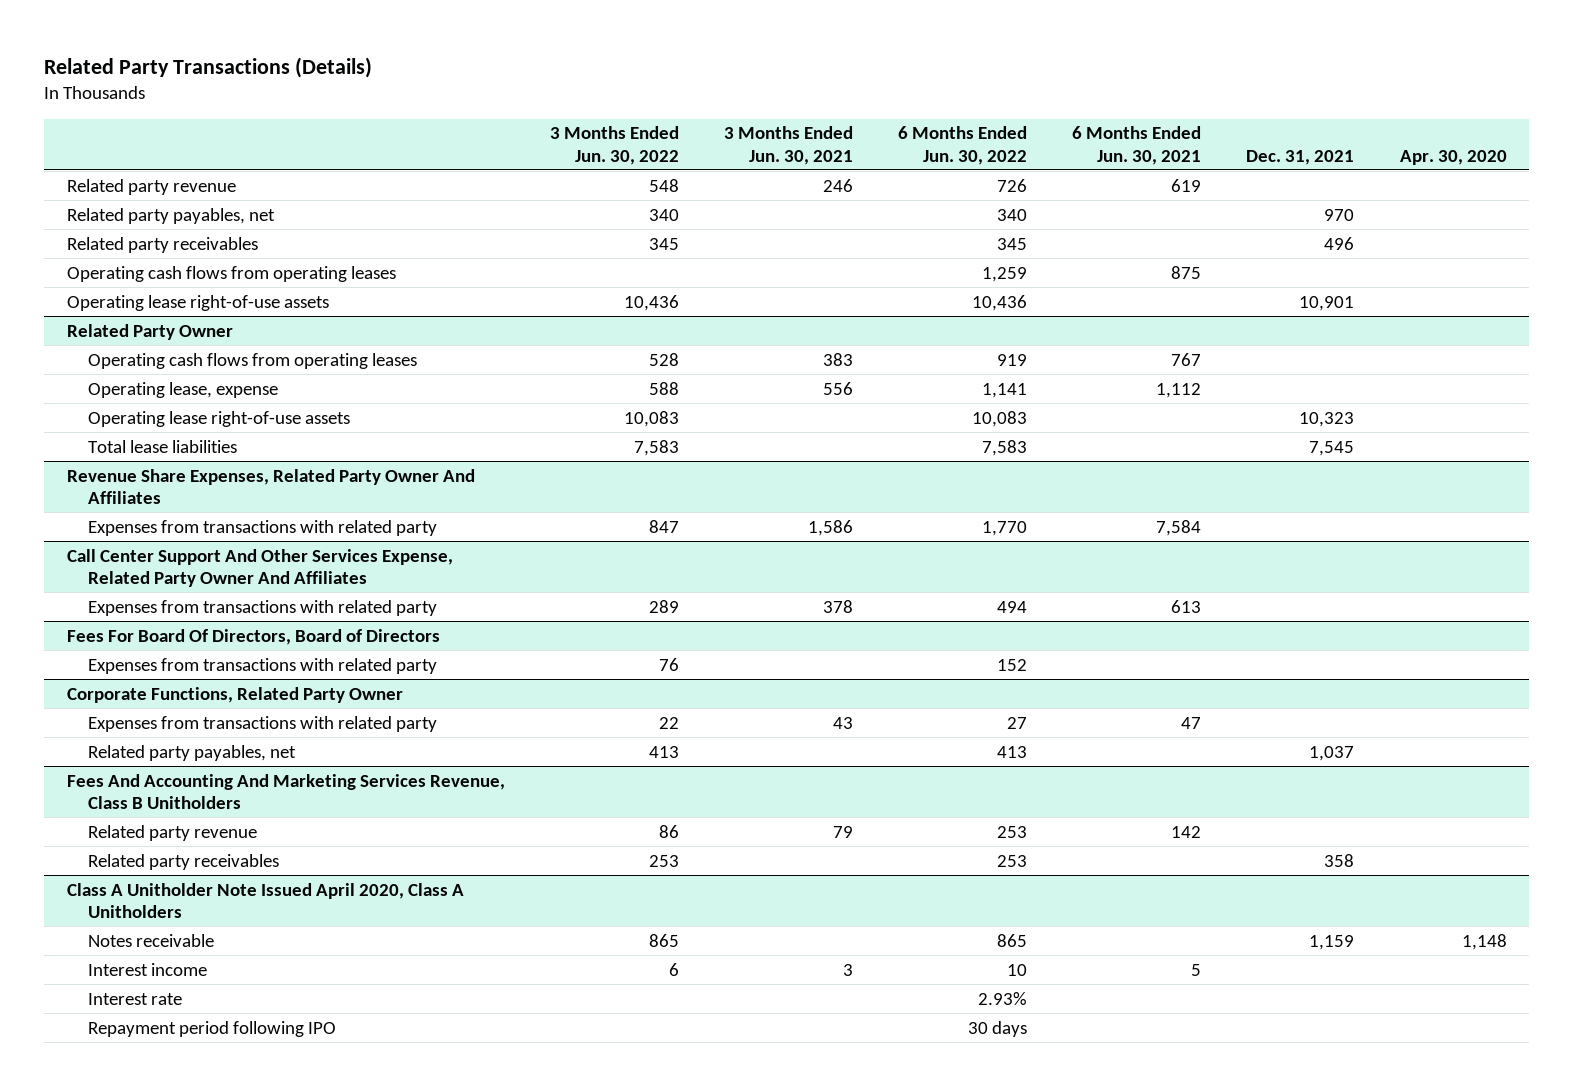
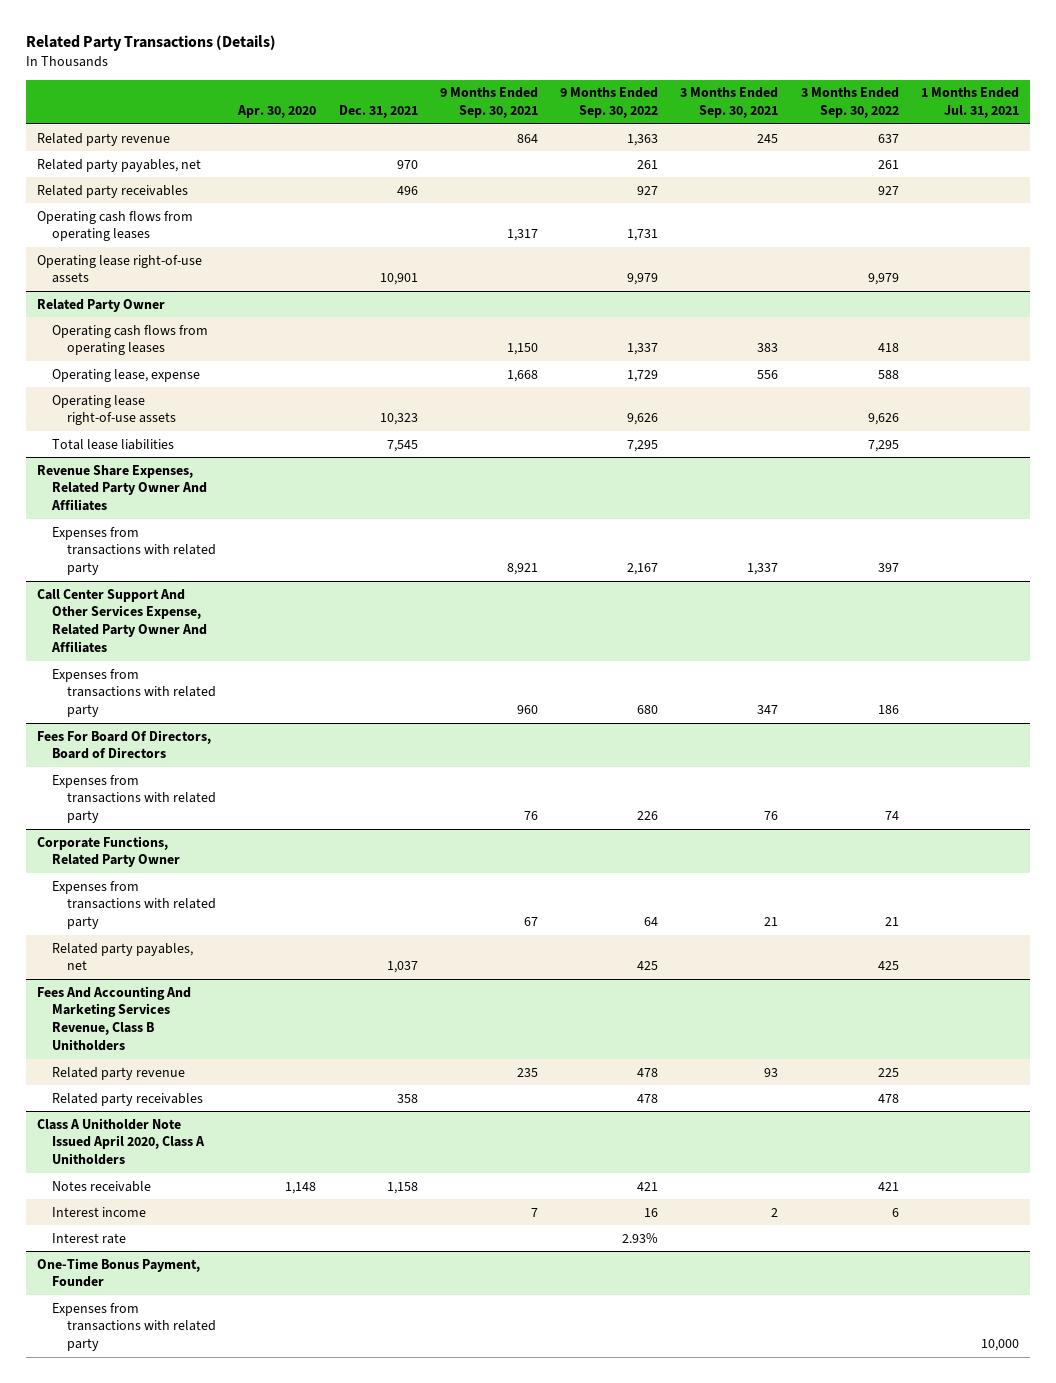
[549,126,679,165] 3 Months Ended Jun. 30, 2022 -> none
[723,126,853,165] 3 Months Ended Jun. 30, 2021 -> none
[898,126,1028,165] 6 Months Ended Jun. 30, 2022 -> none
[1072,126,1202,165] 6 Months Ended Jun. 30, 2021 -> none
none -> [439,87,538,119] 9 Months Ended Sep. 30, 2021
none -> [560,87,659,119] 9 Months Ended Sep. 30, 2022
none -> [680,87,779,119] 3 Months Ended Sep. 30, 2021
none -> [800,87,899,119] 3 Months Ended Sep. 30, 2022
none -> [920,87,1019,119] 1 Months Ended Jul. 31, 2021
[1309,934,1355,950] 1,159 -> [386,1181,418,1194] 1,158
[87,1020,336,1037] Repayment period following IPO -> none
none -> [37,1257,201,1288] One-Time Bonus Payment, Founder
none -> [52,1302,217,1352] Expenses from transactions with related party

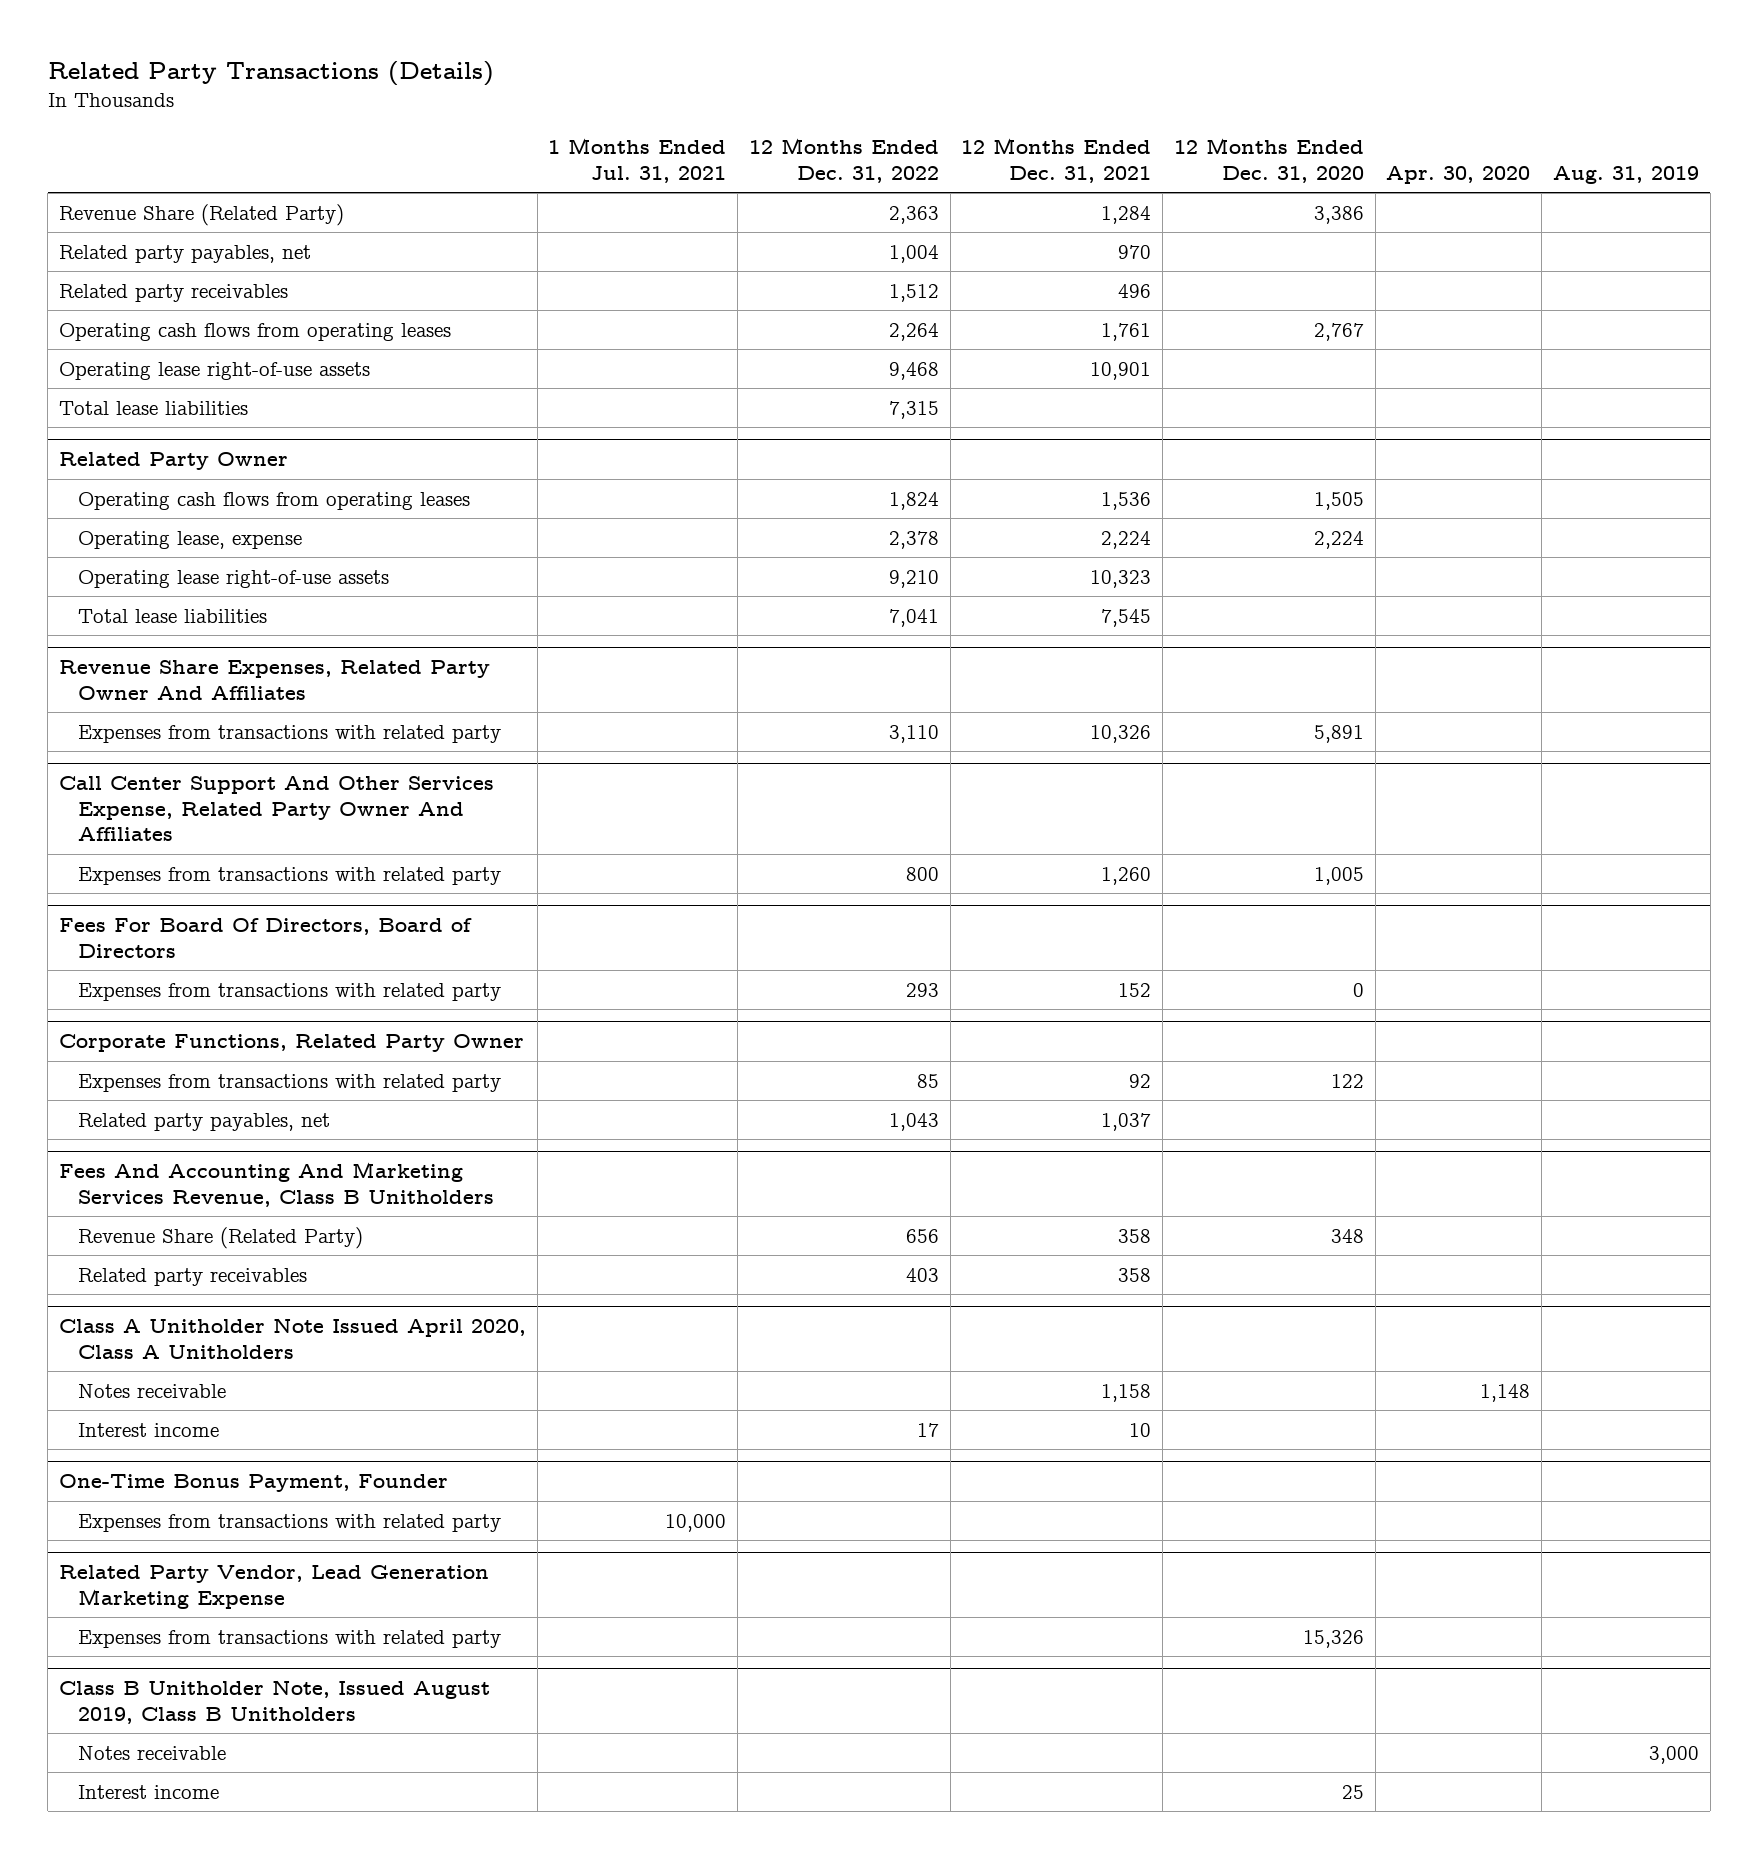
[338,105,418,119] Dec. 31, 2021 -> none
[439,87,538,119] 9 Months Ended Sep. 30, 2021 -> none
[560,87,659,119] 9 Months Ended Sep. 30, 2022 -> none
[680,87,779,119] 3 Months Ended Sep. 30, 2021 -> none
[800,87,899,119] 3 Months Ended Sep. 30, 2022 -> none
none -> [748,138,939,183] 12 Months Ended Dec. 31, 2022
none -> [961,138,1152,183] 12 Months Ended Dec. 31, 2021
none -> [1173,138,1364,183] 12 Months Ended Dec. 31, 2020
none -> [1552,165,1699,184] Aug. 31, 2019
[37,132,171,146] Related party revenue -> [58,203,344,226] Revenue Share (Related Party)
none -> [58,400,248,415] Total lease liabilities
[52,1066,186,1080] Related party revenue -> [77,1226,363,1249] Revenue Share (Related Party)
[52,1232,127,1244] Interest rate -> none
none -> [58,1565,489,1609] Related Party Vendor, Lead Generation Marketing Expense
none -> [77,1629,501,1648] Expenses from transactions with related party
none -> [58,1680,490,1724] Class B Unitholder Note, Issued August 2019, Class B Unitholders
none -> [77,1745,226,1760] Notes receivable
none -> [77,1784,219,1799] Interest income

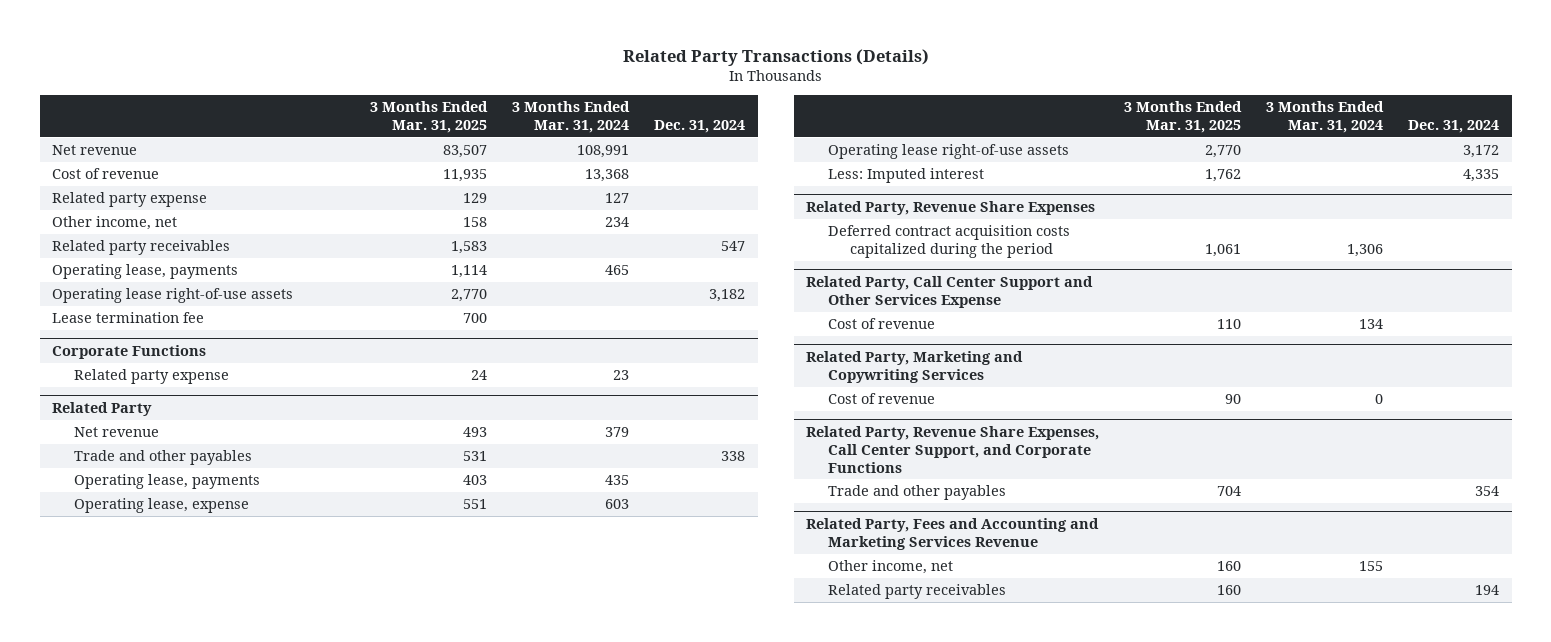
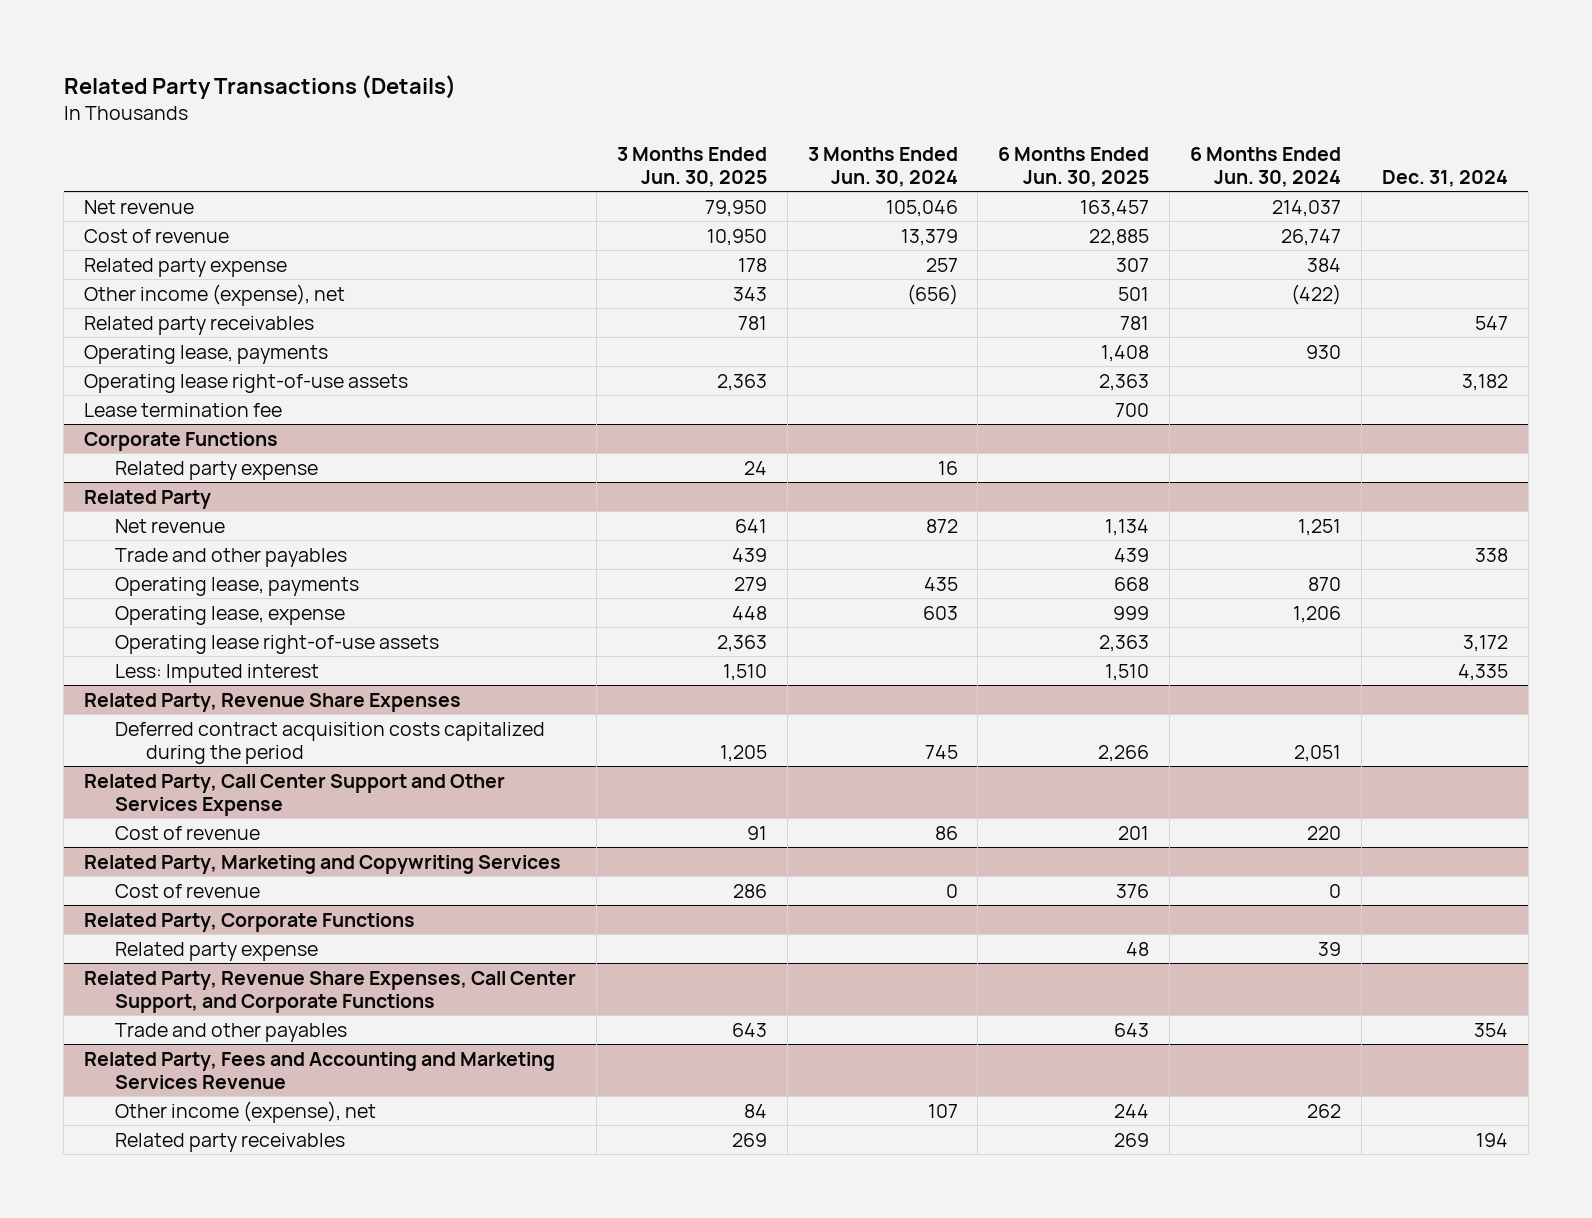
[370,101,489,134] 3 Months Ended Mar. 31, 2025 -> none
[512,101,631,134] 3 Months Ended Mar. 31, 2024 -> none
none -> [616,146,767,187] 3 Months Ended Jun. 30, 2025
none -> [807,146,958,187] 3 Months Ended Jun. 30, 2024
none -> [998,146,1150,187] 6 Months Ended Jun. 30, 2025
none -> [1189,146,1341,187] 6 Months Ended Jun. 30, 2024
[52,216,178,231] Other income, net -> [84,283,346,306] Other income (expense), net
none -> [84,912,416,932] Related Party, Corporate Functions
none -> [115,941,319,961] Related party expense
[828,560,954,575] Other income, net -> [115,1100,377,1123] Other income (expense), net

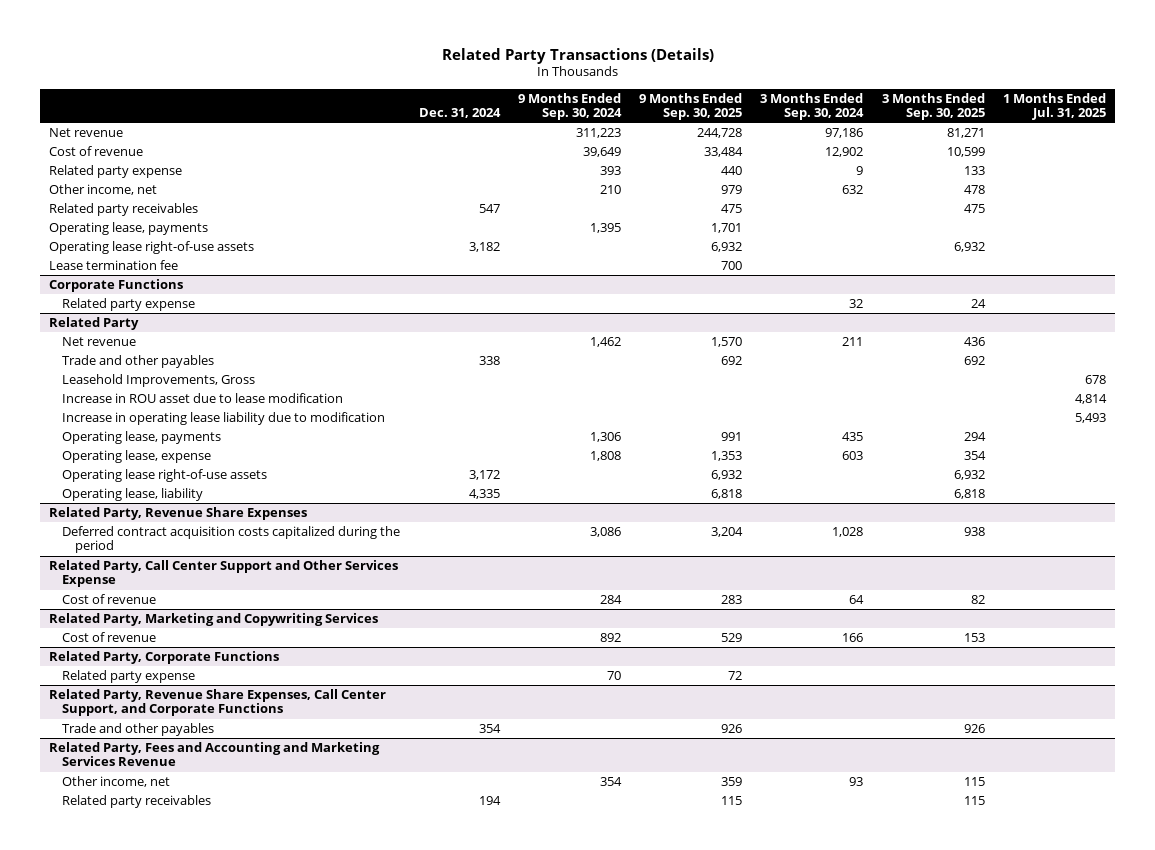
[616,146,767,187] 3 Months Ended Jun. 30, 2025 -> none
[807,146,958,187] 3 Months Ended Jun. 30, 2024 -> none
[998,146,1150,187] 6 Months Ended Jun. 30, 2025 -> none
[1189,146,1341,187] 6 Months Ended Jun. 30, 2024 -> none
none -> [517,92,622,121] 9 Months Ended Sep. 30, 2024
none -> [639,92,743,121] 9 Months Ended Sep. 30, 2025
none -> [760,92,865,121] 3 Months Ended Sep. 30, 2024
none -> [881,92,985,121] 3 Months Ended Sep. 30, 2025
none -> [1002,92,1106,121] 1 Months Ended Jul. 31, 2025
[84,283,346,306] Other income (expense), net -> [49,184,158,196] Other income, net
none -> [62,374,256,388] Leasehold Improvements, Gross
none -> [62,393,344,404] Increase in ROU asset due to lease modification
none -> [62,412,386,426] Increase in operating lease liability due to modification
[115,663,320,683] Less: Imputed interest -> [62,488,204,502] Operating lease, liability
[115,1100,377,1123] Other income (expense), net -> [62,776,171,788] Other income, net

